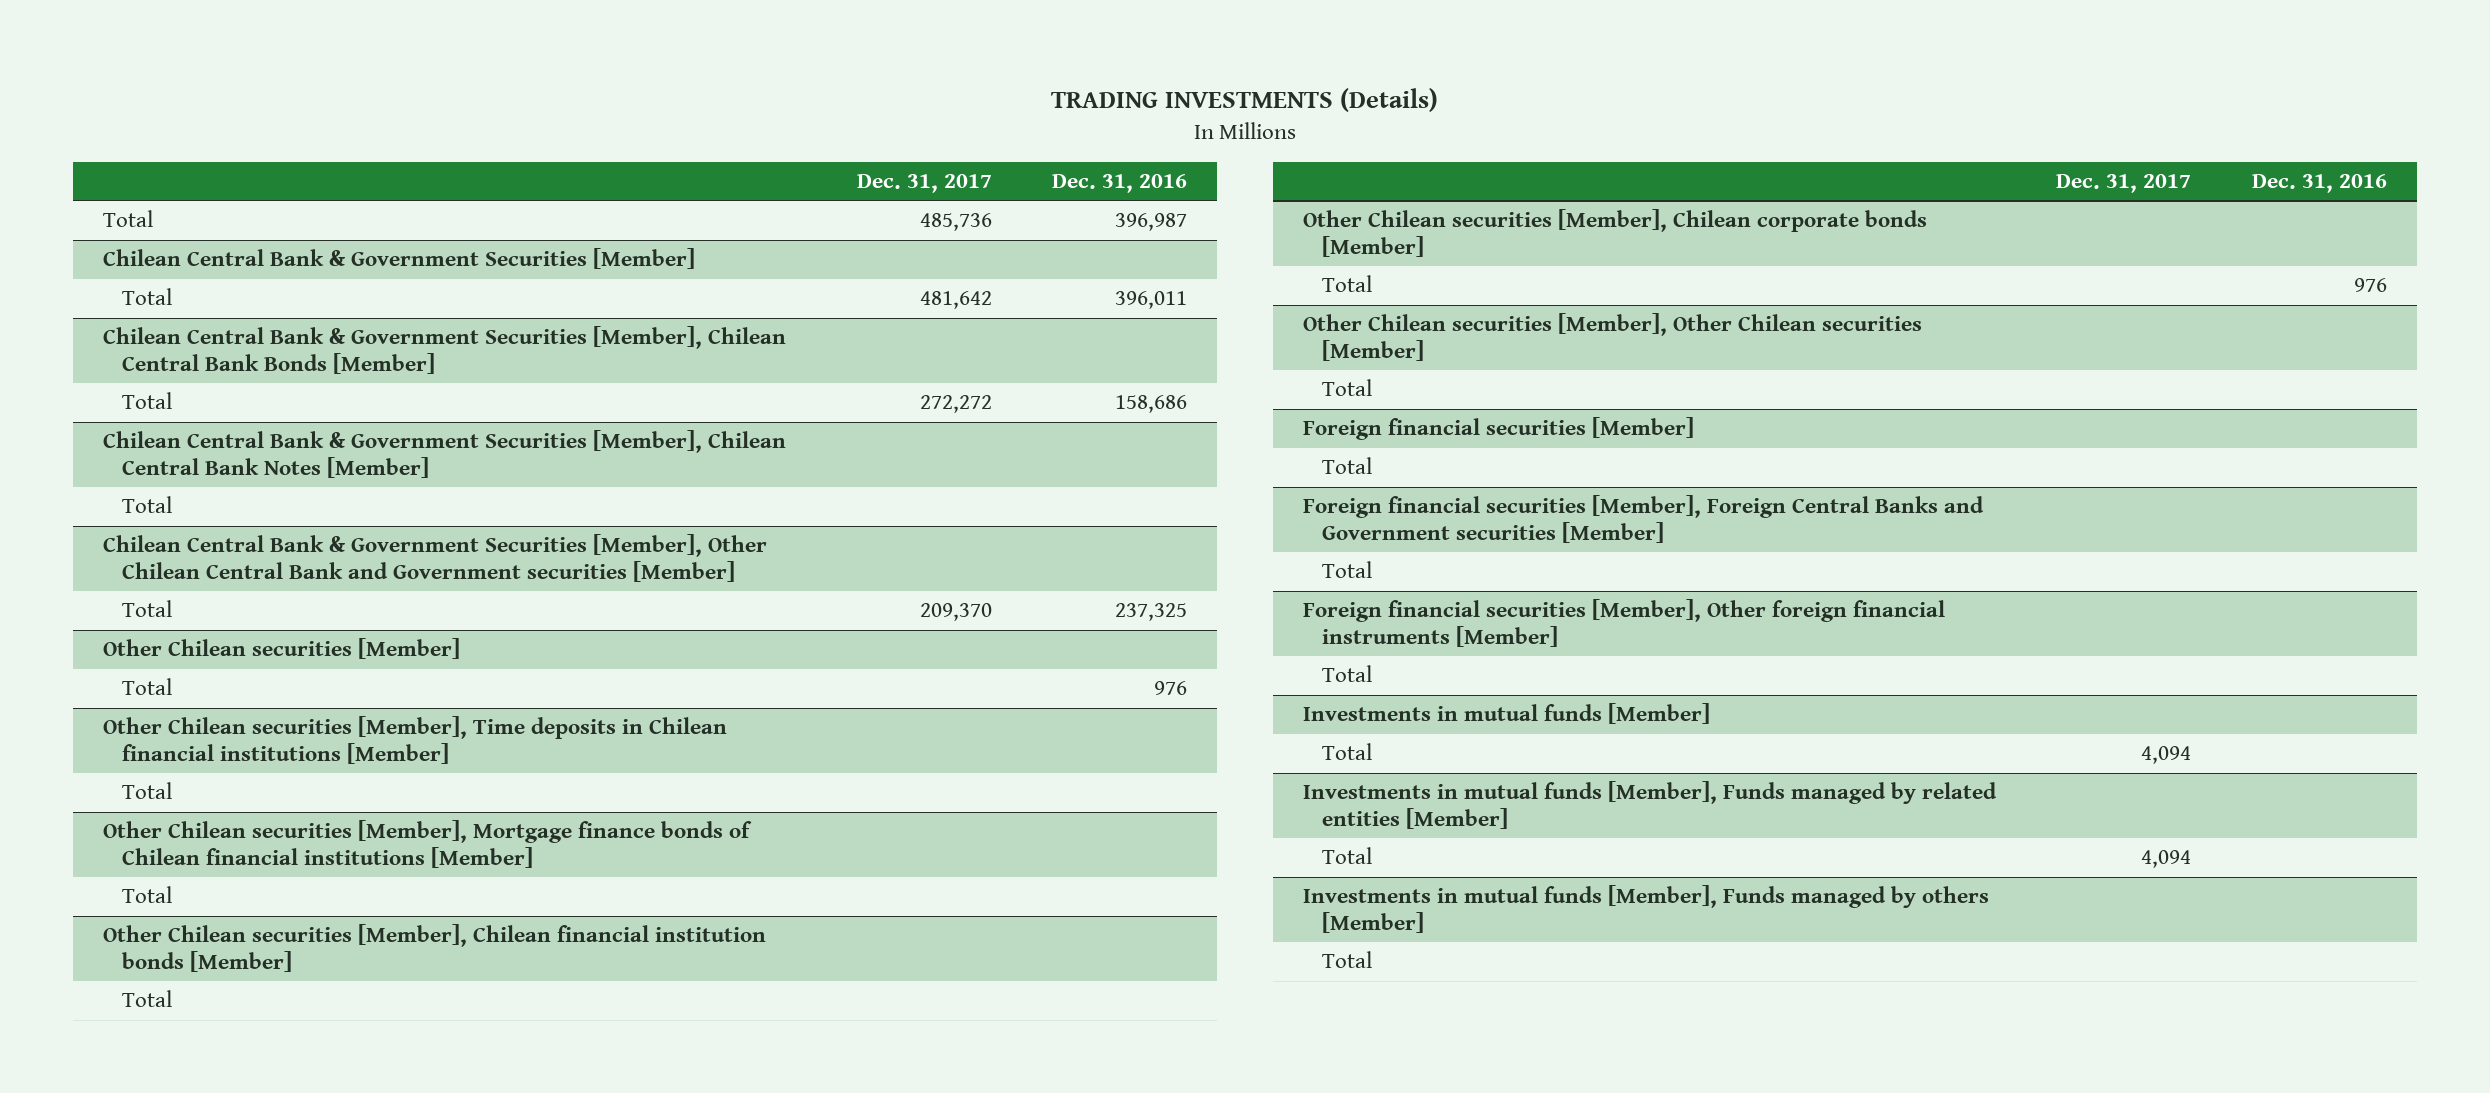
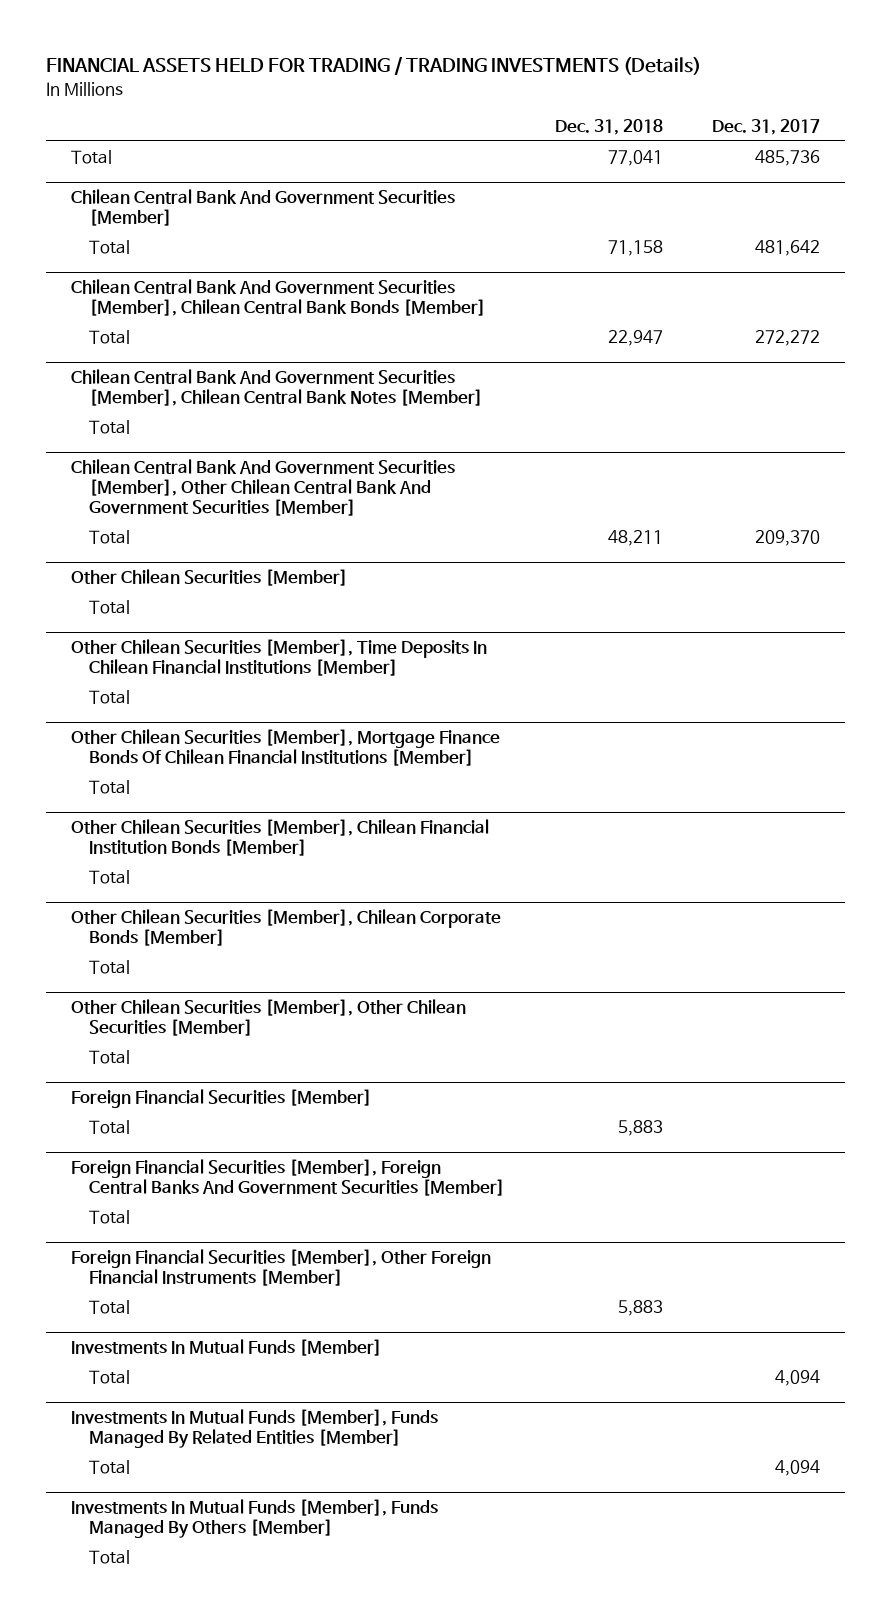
[1050,88,1438,113] TRADING INVESTMENTS (Details) -> [46,56,702,76] FINANCIAL ASSETS HELD FOR TRADING / TRADING INVESTMENTS (Details)
[1051,173,1187,193] Dec. 31, 2016 -> none
none -> [554,119,663,136] Dec. 31, 2018
[103,248,696,270] Chilean Central Bank & Government Securities [Member] -> [71,188,456,226] Chilean Central Bank And Government Securities [Member]
[103,326,787,374] Chilean Central Bank & Government Securities [Member], Chilean Central Bank Bonds [Member] -> [71,278,487,316] Chilean Central Bank And Government Securities [Member], Chilean Central Bank Bonds [Member]
[103,430,787,478] Chilean Central Bank & Government Securities [Member], Chilean Central Bank Notes [Member] -> [71,368,484,406] Chilean Central Bank And Government Securities [Member], Chilean Central Bank Notes [Member]
[103,534,768,582] Chilean Central Bank & Government Securities [Member], Other Chilean Central Bank and Government securities [Member] -> [71,458,456,516] Chilean Central Bank And Government Securities [Member], Other Chilean Central Bank And Government Securities [Member]
[103,638,461,660] Other Chilean securities [Member] -> [71,568,349,586] Other Chilean Securities [Member]
[103,716,728,764] Other Chilean securities [Member], Time deposits in Chilean financial institutions [Member] -> [71,638,488,676] Other Chilean Securities [Member], Time Deposits In Chilean Financial Institutions [Member]
[103,820,753,868] Other Chilean securities [Member], Mortgage finance bonds of Chilean financial institutions [Member] -> [71,728,501,766] Other Chilean Securities [Member], Mortgage Finance Bonds Of Chilean Financial Institutions [Member]
[103,924,767,972] Other Chilean securities [Member], Chilean financial institution bonds [Member] -> [71,818,490,856] Other Chilean Securities [Member], Chilean Financial Institution Bonds [Member]
[1303,209,1928,257] Other Chilean securities [Member], Chilean corporate bonds [Member] -> [71,908,502,946] Other Chilean Securities [Member], Chilean Corporate Bonds [Member]
[1303,313,1923,361] Other Chilean securities [Member], Other Chilean securities [Member] -> [71,998,467,1036] Other Chilean Securities [Member], Other Chilean Securities [Member]
[1303,417,1695,441] Foreign financial securities [Member] -> [71,1088,373,1108] Foreign Financial Securities [Member]
[1303,495,1985,543] Foreign financial securities [Member], Foreign Central Banks and Government securities [Member] -> [71,1158,506,1196] Foreign Financial Securities [Member], Foreign Central Banks And Government Securities [Member]
[1303,599,1946,647] Foreign financial securities [Member], Other foreign financial instruments [Member] -> [71,1248,492,1286] Foreign Financial Securities [Member], Other Foreign Financial Instruments [Member]
[1303,703,1711,725] Investments in mutual funds [Member] -> [71,1338,383,1356] Investments In Mutual Funds [Member]
[1303,781,1998,829] Investments in mutual funds [Member], Funds managed by related entities [Member] -> [71,1408,439,1448] Investments In Mutual Funds [Member], Funds Managed By Related Entities [Member]
[1303,885,1990,933] Investments in mutual funds [Member], Funds managed by others [Member] -> [71,1498,439,1538] Investments In Mutual Funds [Member], Funds Managed By Others [Member]

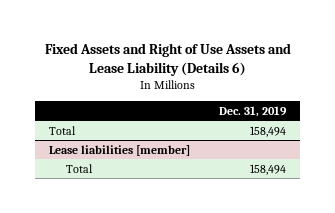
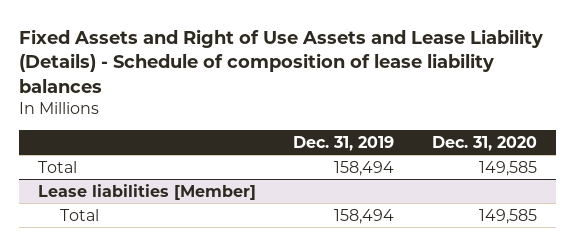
[44,43,291,76] Fixed Assets and Right of Use Assets and Lease Liability (Details 6) -> [19,28,544,94] Fixed Assets and Right of Use Assets and Lease Liability (Details) - Schedule of composition of lease liability balances
none -> [431,135,537,151] Dec. 31, 2020
[49,144,191,156] Lease liabilities [member] -> [37,183,256,200] Lease liabilities [Member]

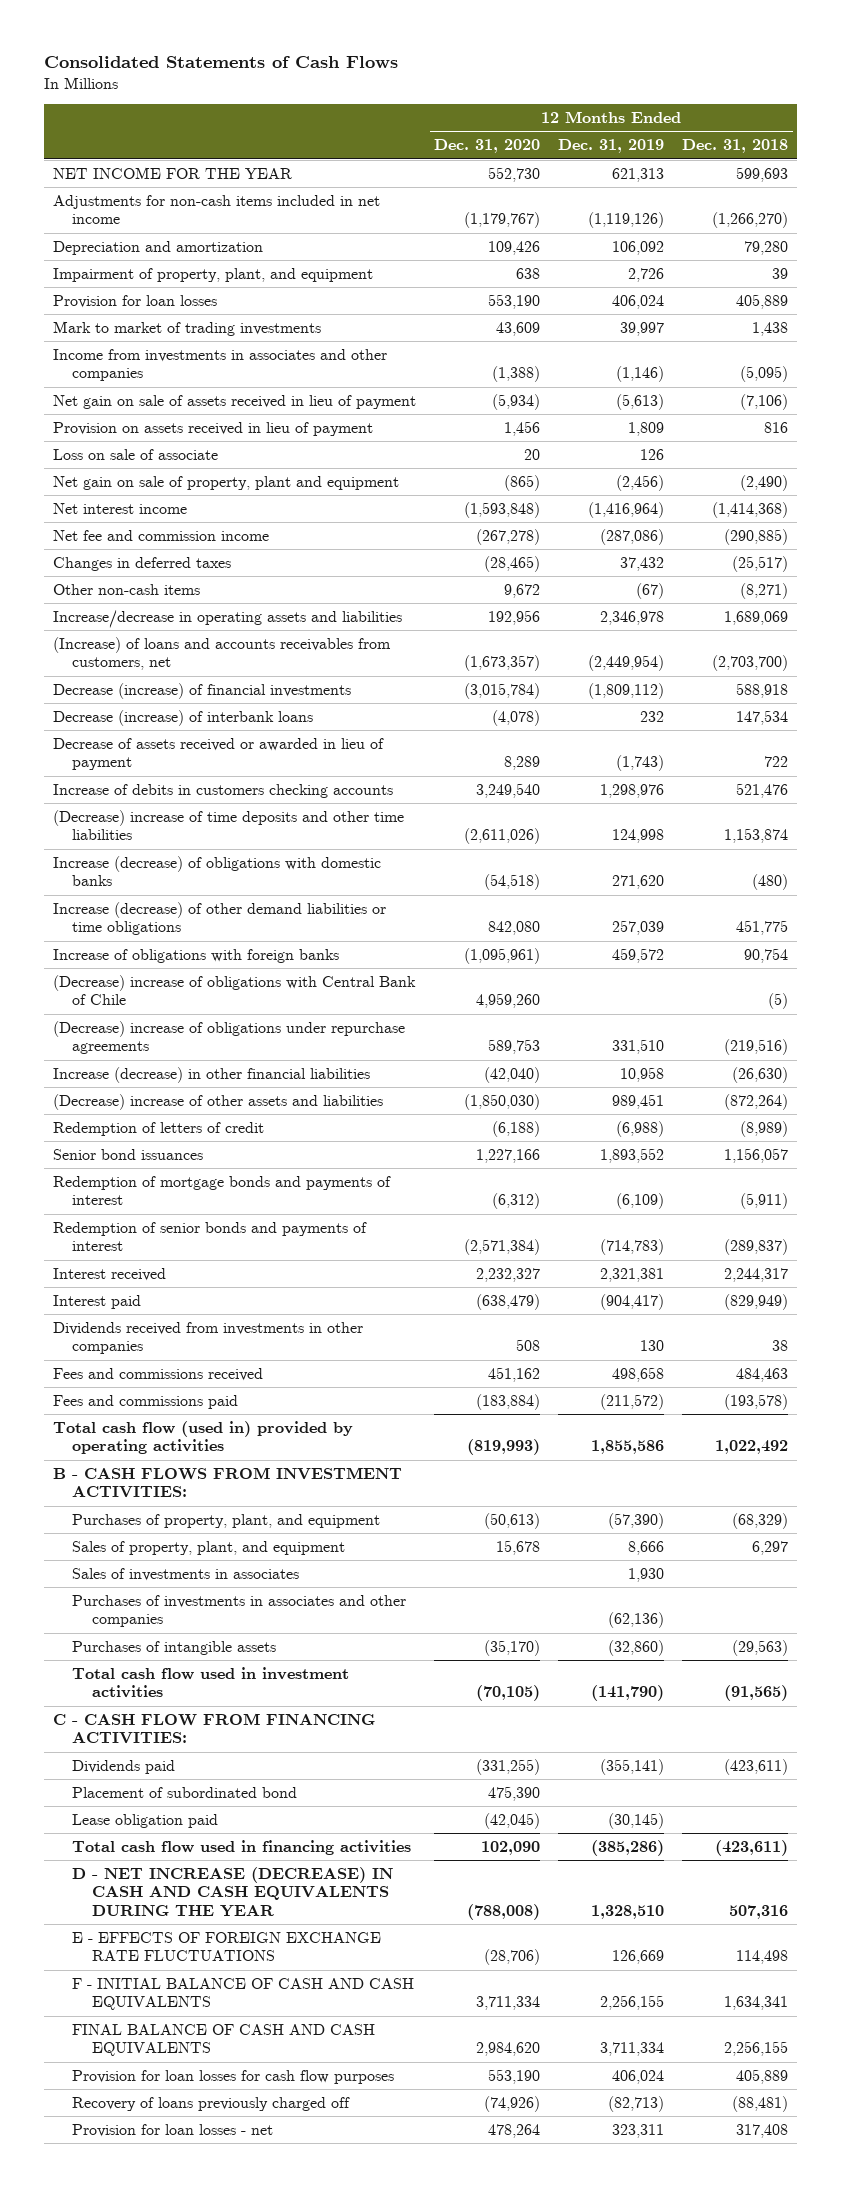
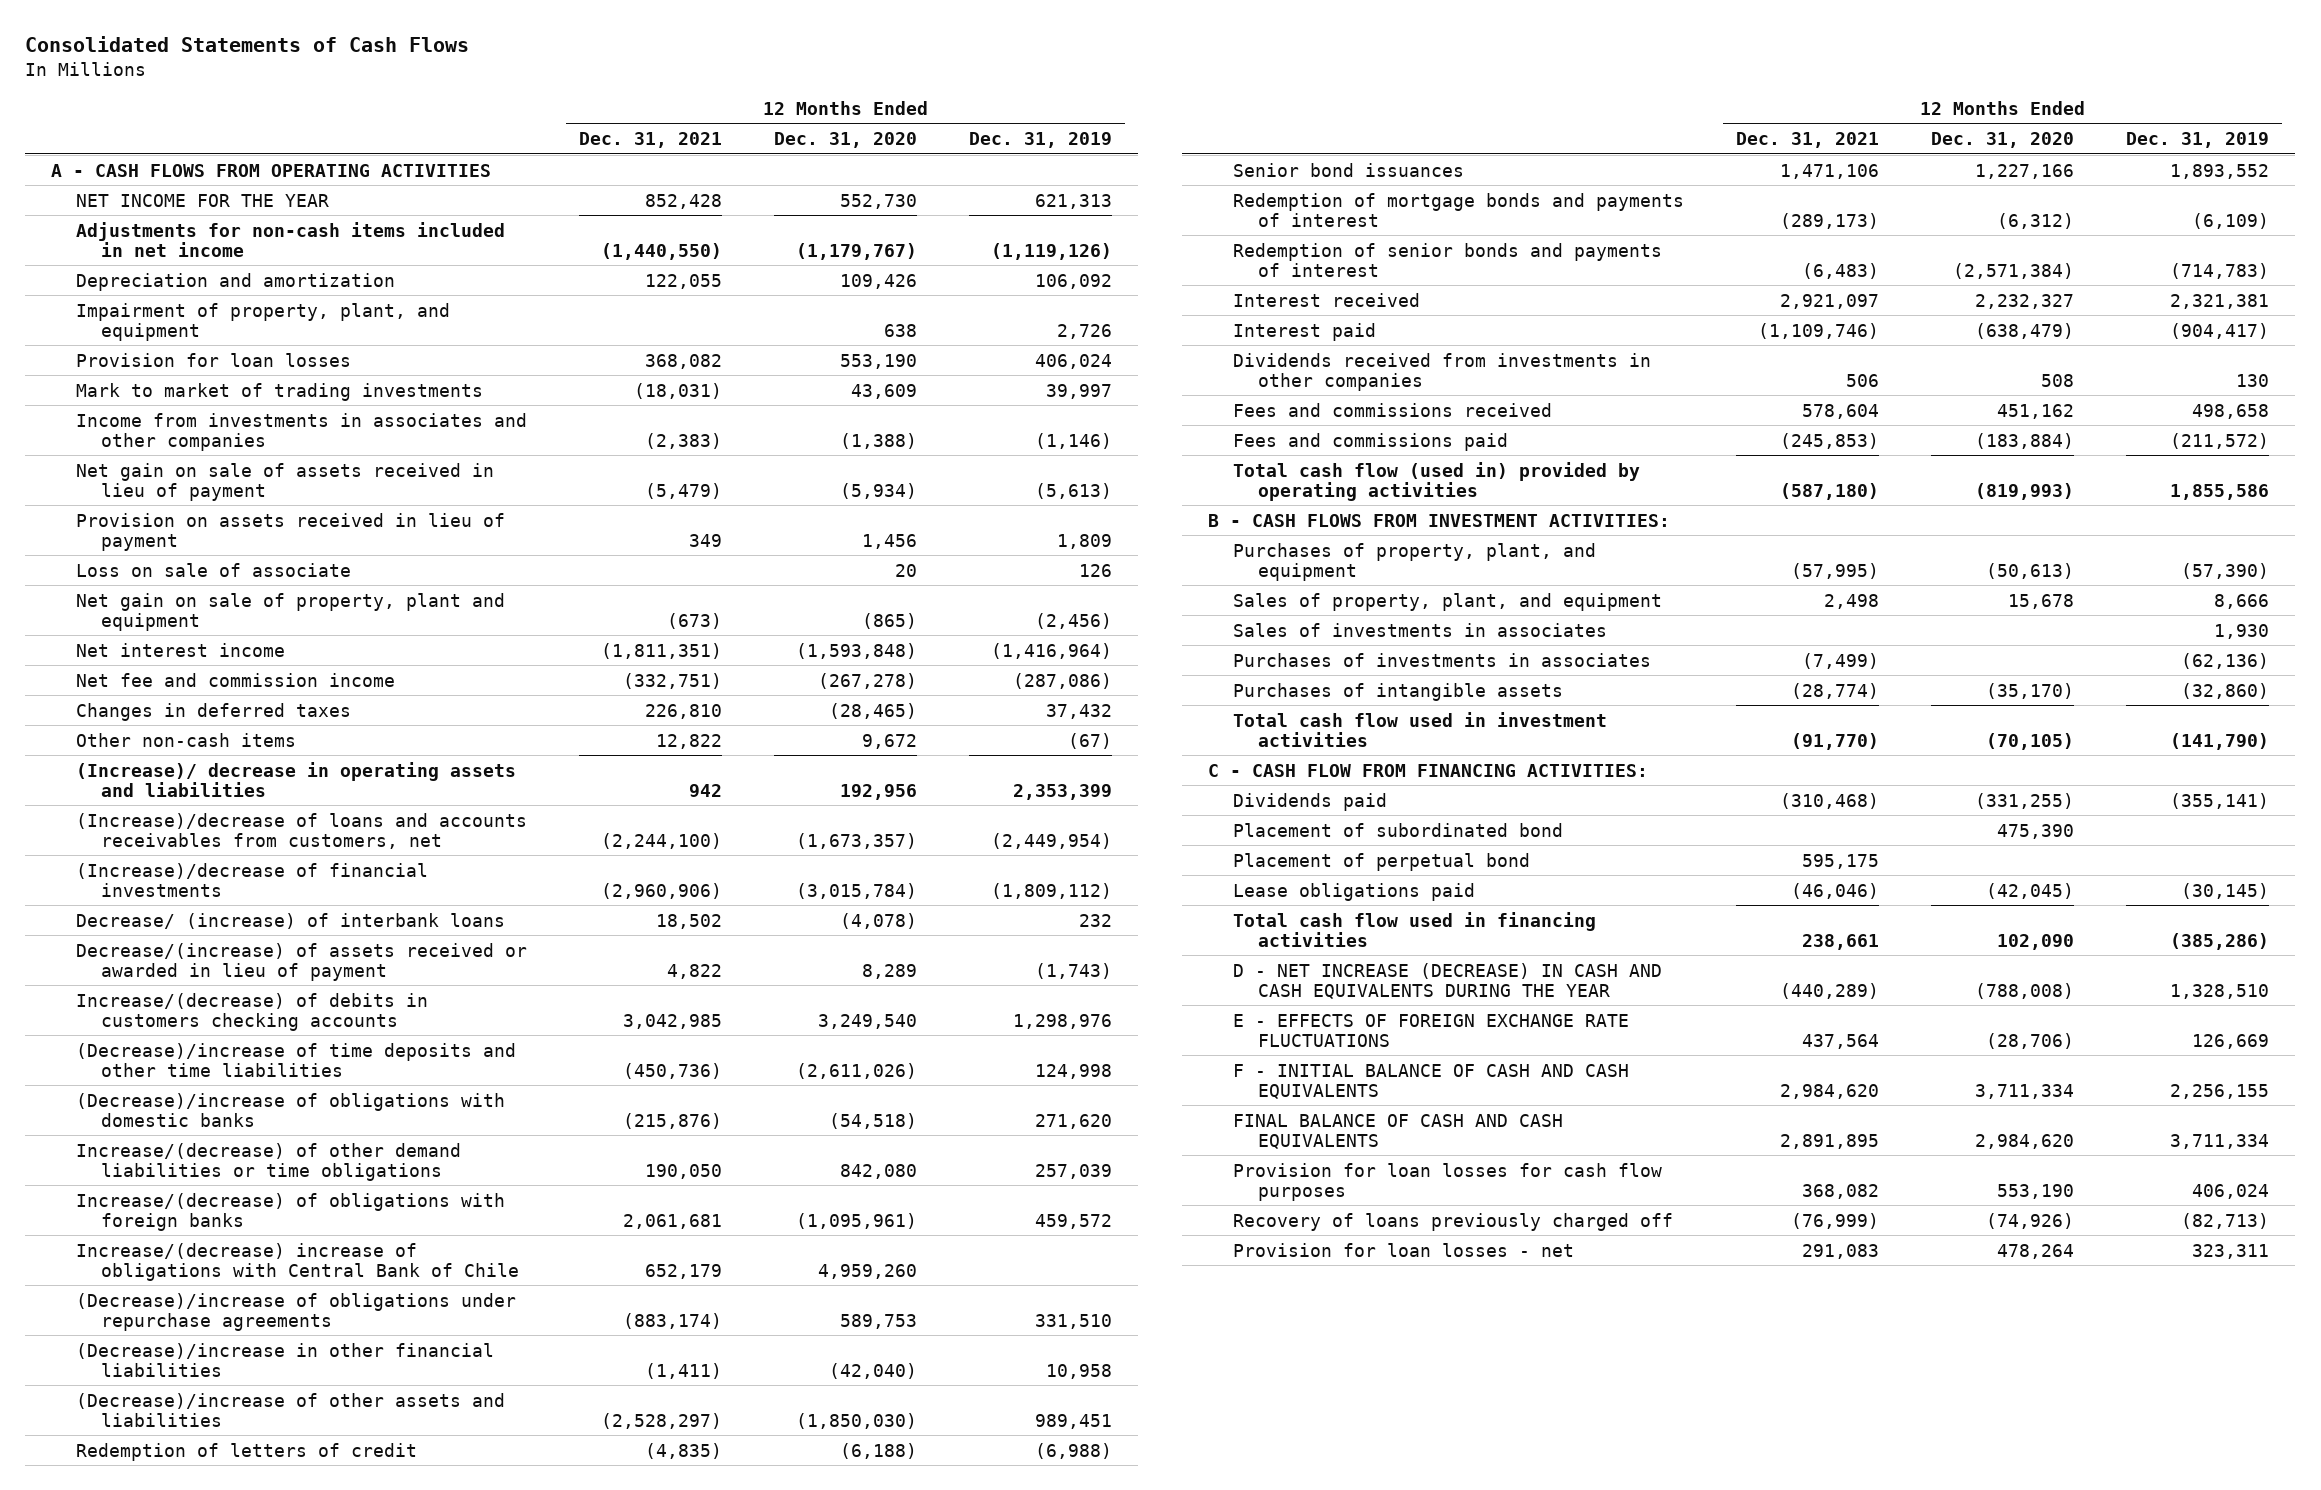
[682,139,789,154] Dec. 31, 2018 -> none
none -> [579,132,723,149] Dec. 31, 2021
none -> [51,163,492,177] A - CASH FLOWS FROM OPERATING ACTIVITIES
[53,609,403,628] Increase/decrease in operating assets and liabilities -> [76,761,517,797] (Increase)/ decrease in operating assets and liabilities
[600,610,665,625] 2,346,978 -> [1013,783,1113,800] 2,353,399
[53,636,392,671] (Increase) of loans and accounts receivables from customers, net -> [76,812,528,849] (Increase)/decrease of loans and accounts receivables from customers, net
[53,682,352,699] Decrease (increase) of financial investments -> [76,862,429,897] (Increase)/decrease of financial investments
[53,709,314,726] Decrease (increase) of interbank loans -> [76,912,506,929] Decrease/ (increase) of interbank loans
[53,737,385,771] Decrease of assets received or awarded in lieu of payment -> [76,942,528,981] Decrease/(increase) of assets received or awarded in lieu of payment
[53,783,394,798] Increase of debits in customers checking accounts -> [76,992,429,1031] Increase/(decrease) of debits in customers checking accounts
[53,809,405,841] (Decrease) increase of time deposits and other time liabilities -> [76,1042,517,1077] (Decrease)/increase of time deposits and other time liabilities
[53,855,382,887] Increase (decrease) of obligations with domestic banks -> [76,1092,506,1127] (Decrease)/increase of obligations with domestic banks
[53,901,387,936] Increase (decrease) of other demand liabilities or time obligations -> [76,1142,462,1181] Increase/(decrease) of other demand liabilities or time obligations
[53,948,340,963] Increase of obligations with foreign banks -> [76,1192,506,1231] Increase/(decrease) of obligations with foreign banks
[53,974,417,1006] (Decrease) increase of obligations with Central Bank of Chile -> [76,1242,520,1281] Increase/(decrease) increase of obligations with Central Bank of Chile
[53,1020,406,1055] (Decrease) increase of obligations under repurchase agreements -> [76,1292,517,1331] (Decrease)/increase of obligations under repurchase agreements
[53,1066,371,1083] Increase (decrease) in other financial liabilities -> [76,1342,495,1377] (Decrease)/increase in other financial liabilities
[53,1093,384,1110] (Decrease) increase of other assets and liabilities -> [76,1392,506,1427] (Decrease)/increase of other assets and liabilities
[72,1594,407,1628] Purchases of investments in associates and other companies -> [1233,652,1652,667] Purchases of investments in associates
none -> [1233,852,1531,871] Placement of perpetual bond
[72,1813,219,1828] Lease obligation paid -> [1233,882,1476,901] Lease obligations paid

